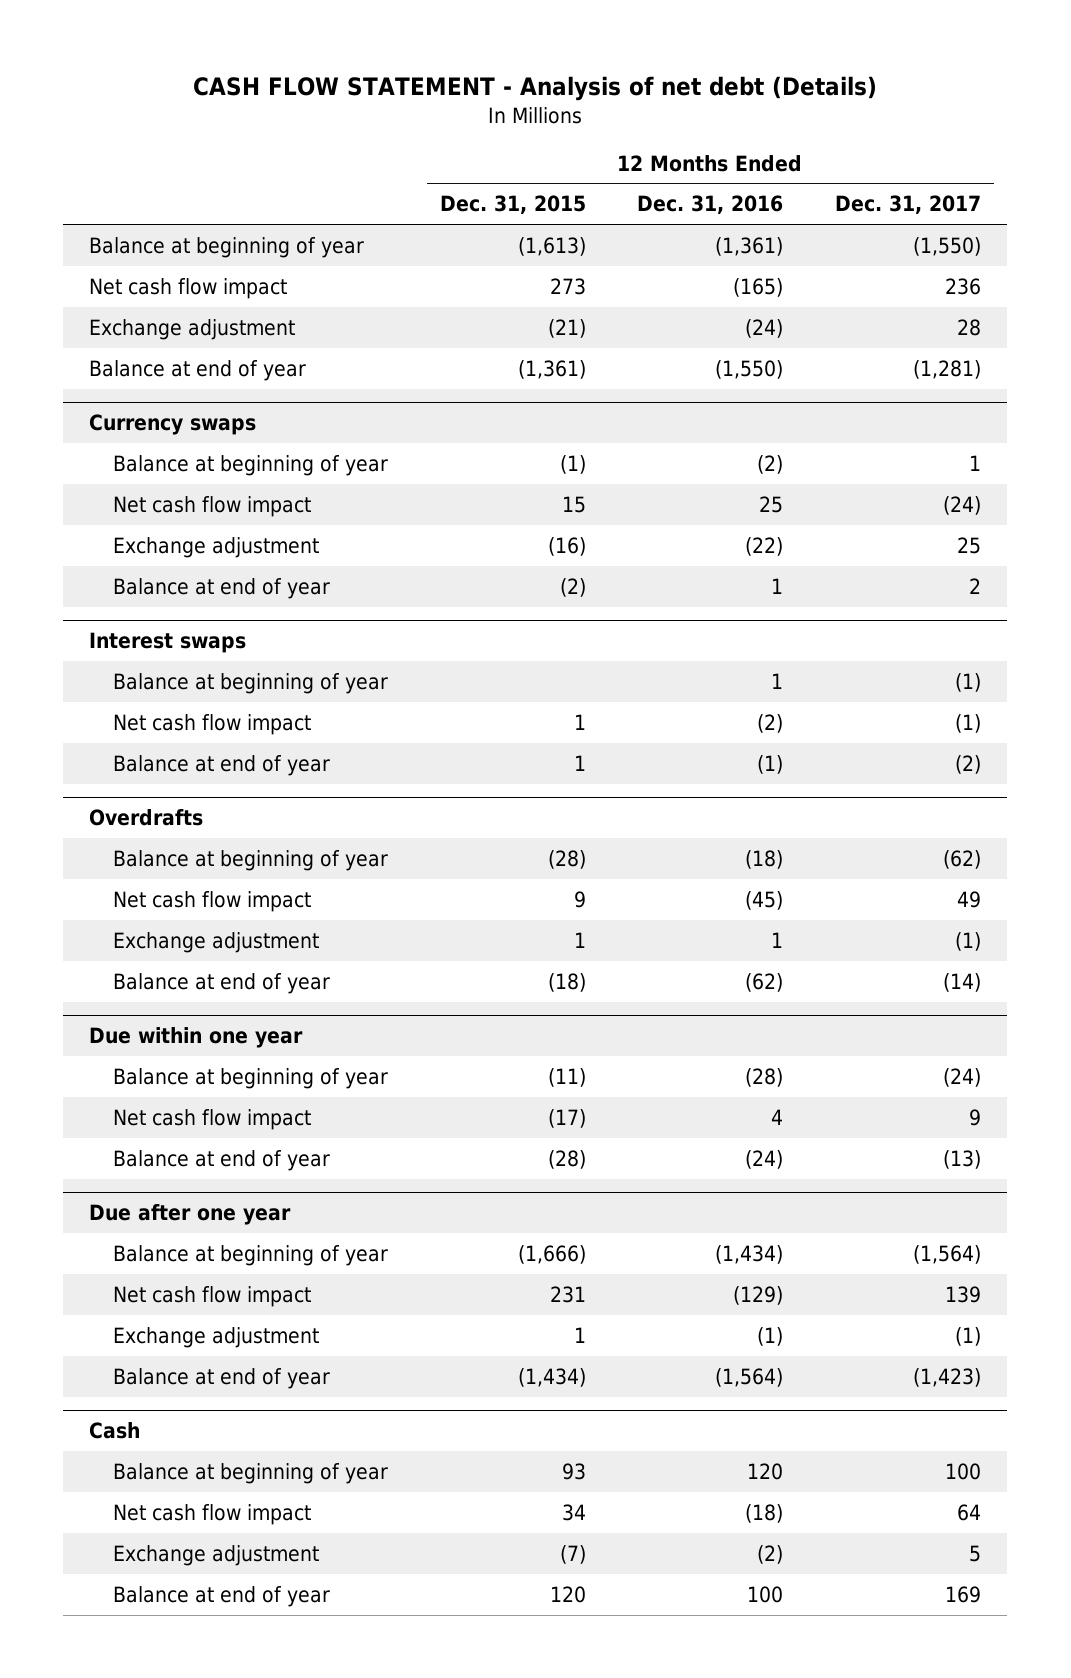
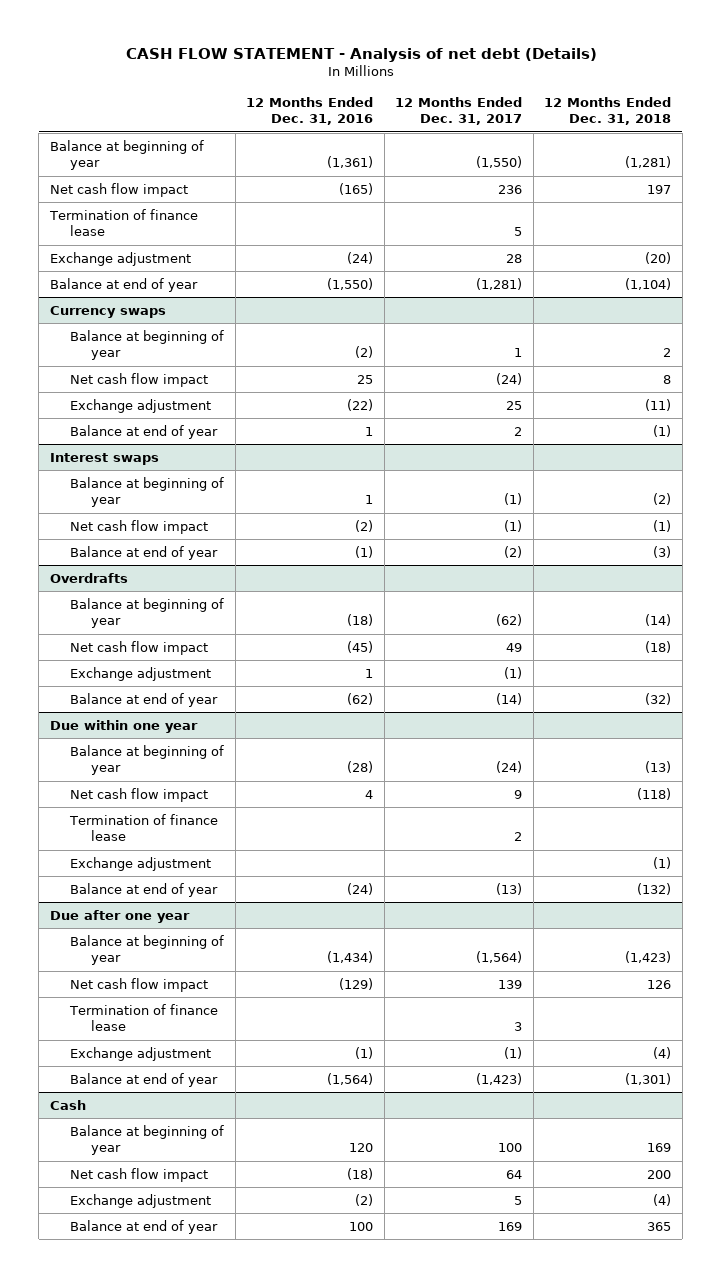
[439,195,586,215] Dec. 31, 2015 -> none
none -> [544,96,672,126] 12 Months Ended Dec. 31, 2018
none -> [48,208,198,237] Termination of finance lease
none -> [69,813,219,842] Termination of finance lease
none -> [70,856,212,871] Exchange adjustment
none -> [69,1003,219,1032] Termination of finance lease

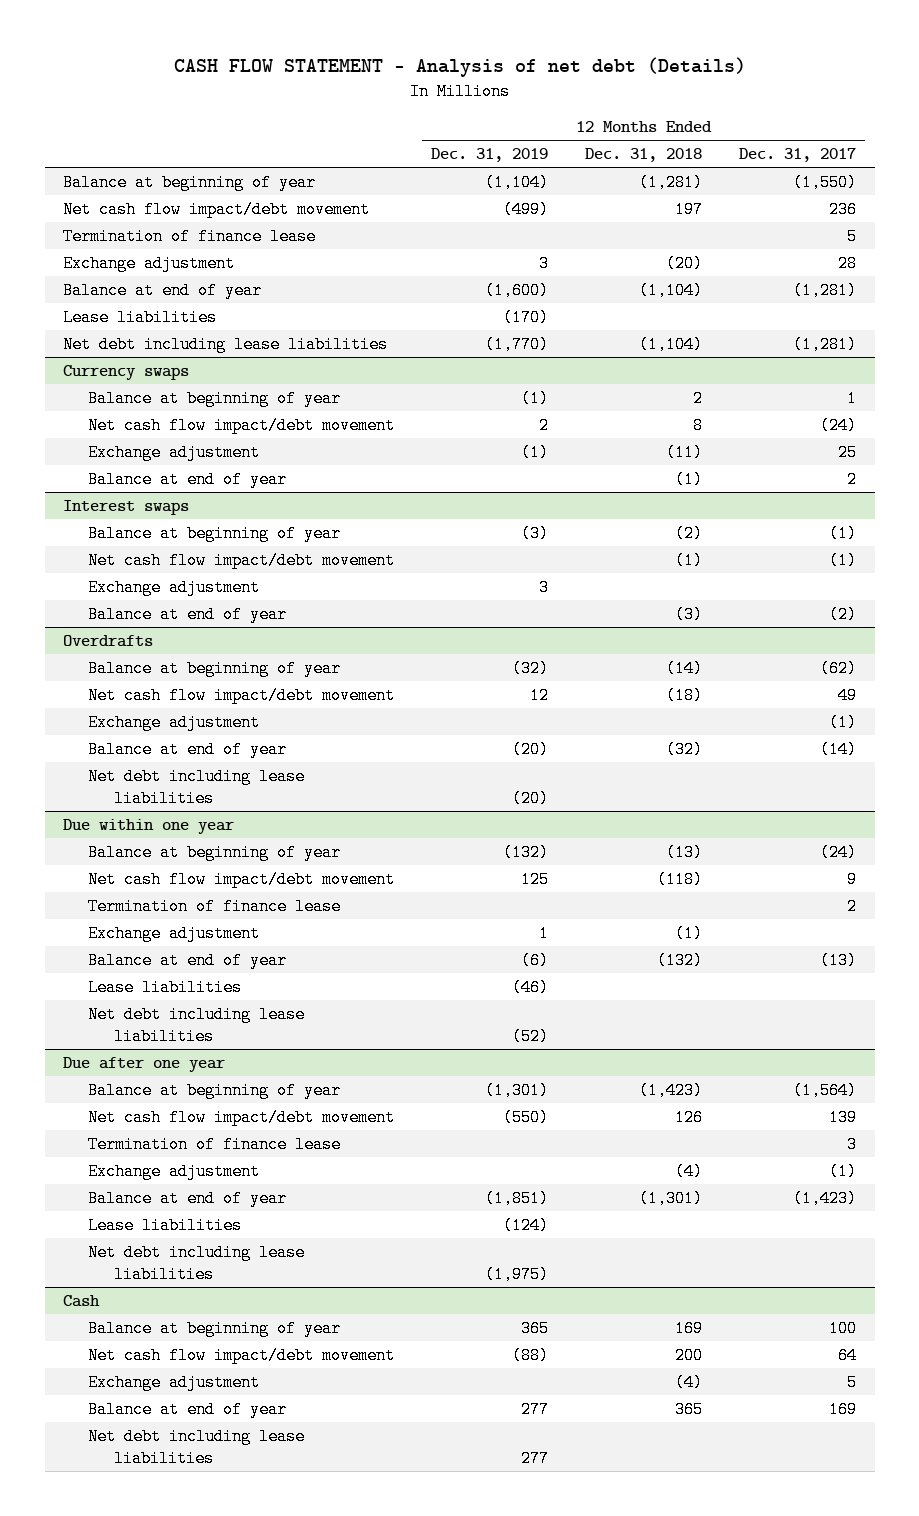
[246,96,374,126] 12 Months Ended Dec. 31, 2016 -> none
none -> [431,148,549,163] Dec. 31, 2019
[49,182,188,197] Net cash flow impact -> [63,200,371,218] Net cash flow impact/debt movement
none -> [63,308,218,326] Lease liabilities
none -> [63,335,389,353] Net debt including lease liabilities
[70,372,209,387] Net cash flow impact -> [88,416,396,434] Net cash flow impact/debt movement
[70,519,209,534] Net cash flow impact -> [88,551,396,569] Net cash flow impact/debt movement
none -> [88,578,261,596] Exchange adjustment
[70,640,209,655] Net cash flow impact -> [88,686,396,704] Net cash flow impact/debt movement
none -> [88,767,306,807] Net debt including lease liabilities
[70,787,209,802] Net cash flow impact -> [88,870,396,888] Net cash flow impact/debt movement
none -> [88,978,243,996] Lease liabilities
none -> [88,1005,306,1045] Net debt including lease liabilities
[70,977,209,992] Net cash flow impact -> [88,1108,396,1126] Net cash flow impact/debt movement
none -> [88,1216,243,1234] Lease liabilities
none -> [88,1243,306,1283] Net debt including lease liabilities
[70,1167,209,1182] Net cash flow impact -> [88,1346,396,1364] Net cash flow impact/debt movement
none -> [88,1427,306,1467] Net debt including lease liabilities

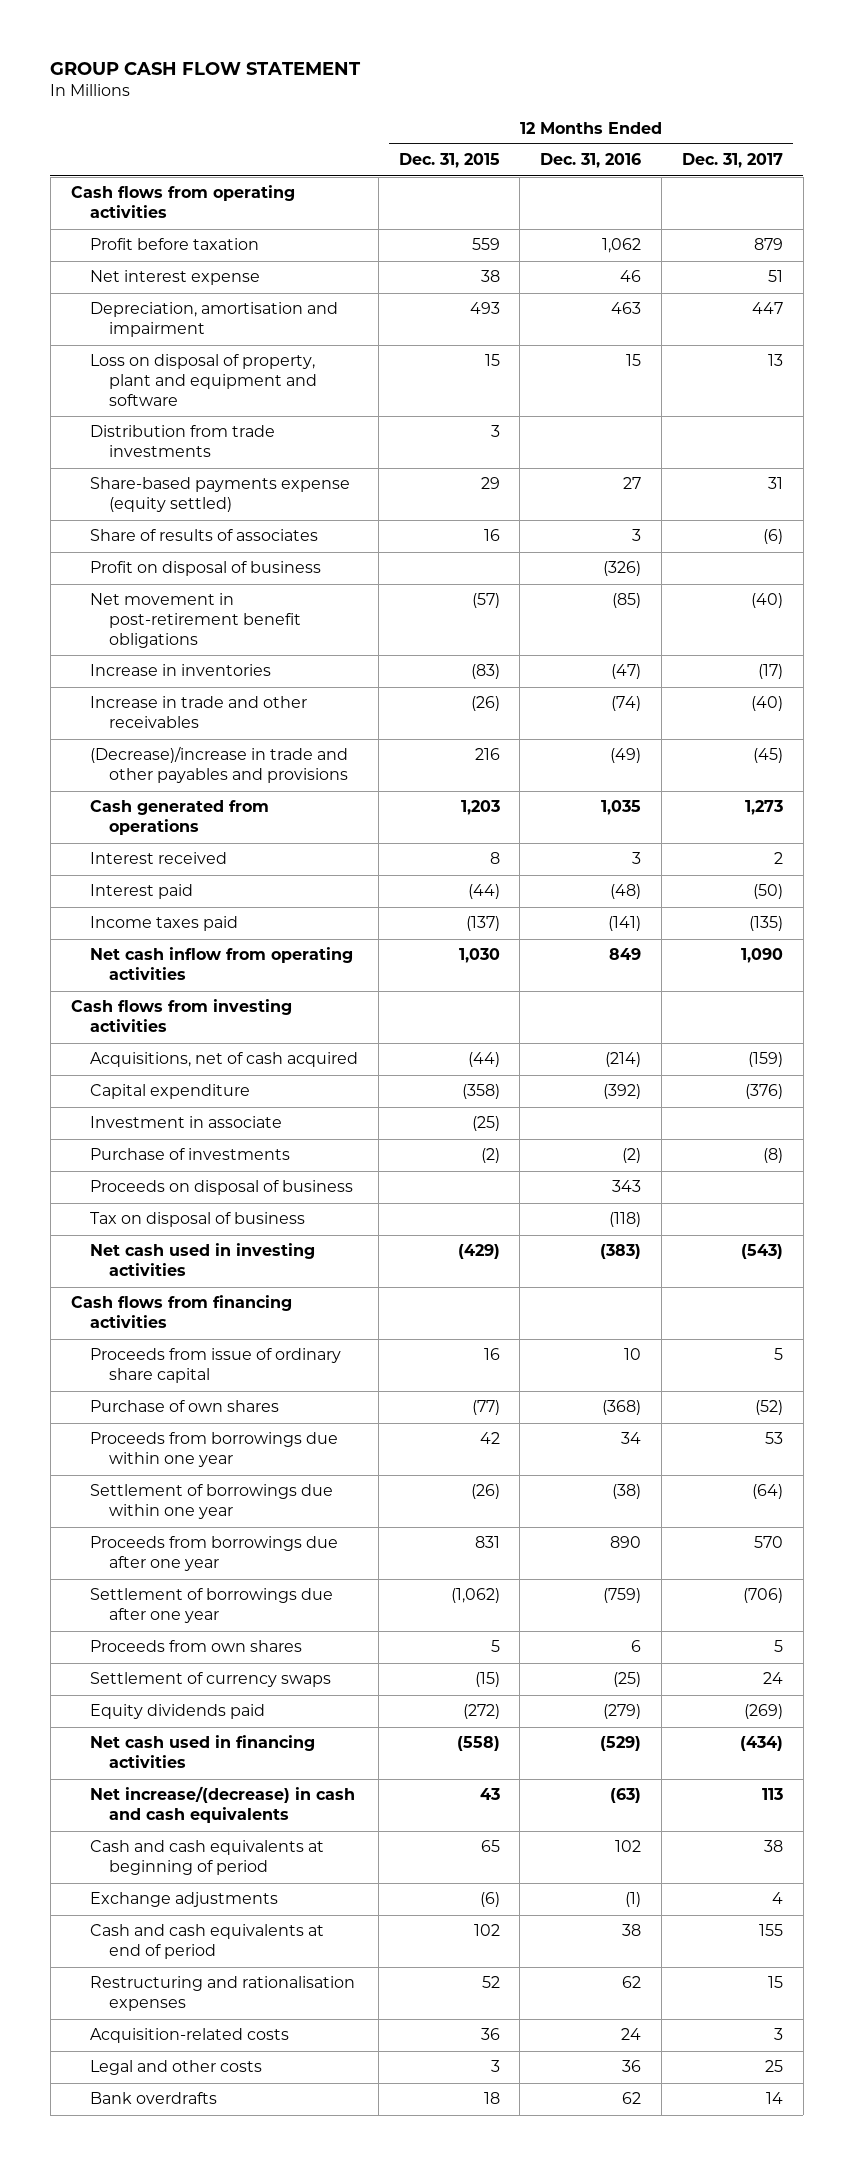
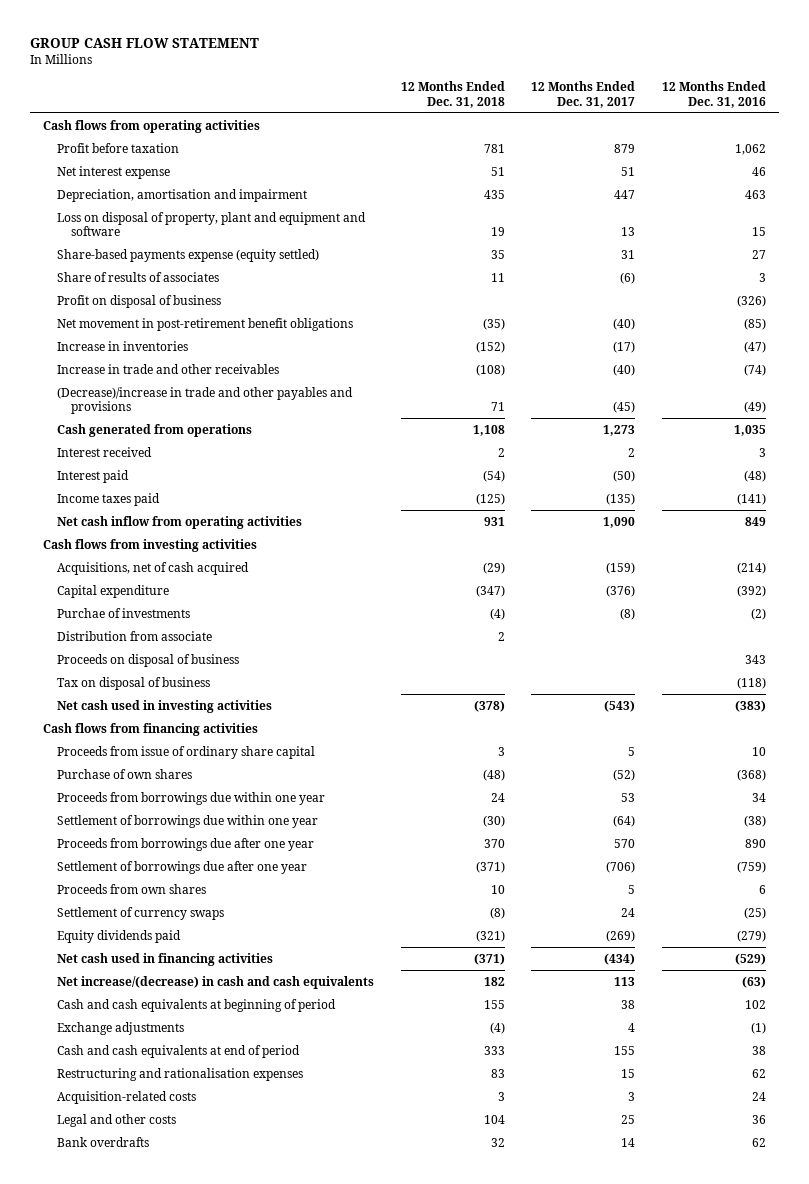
[398,153,500,169] Dec. 31, 2015 -> none
none -> [400,81,505,108] 12 Months Ended Dec. 31, 2018
[90,425,276,458] Distribution from trade investments -> none
[90,1116,283,1129] Investment in associate -> none
[90,1148,291,1161] Purchase of investments -> [57,607,191,618] Purchae of investments
none -> [57,630,213,641] Distribution from associate

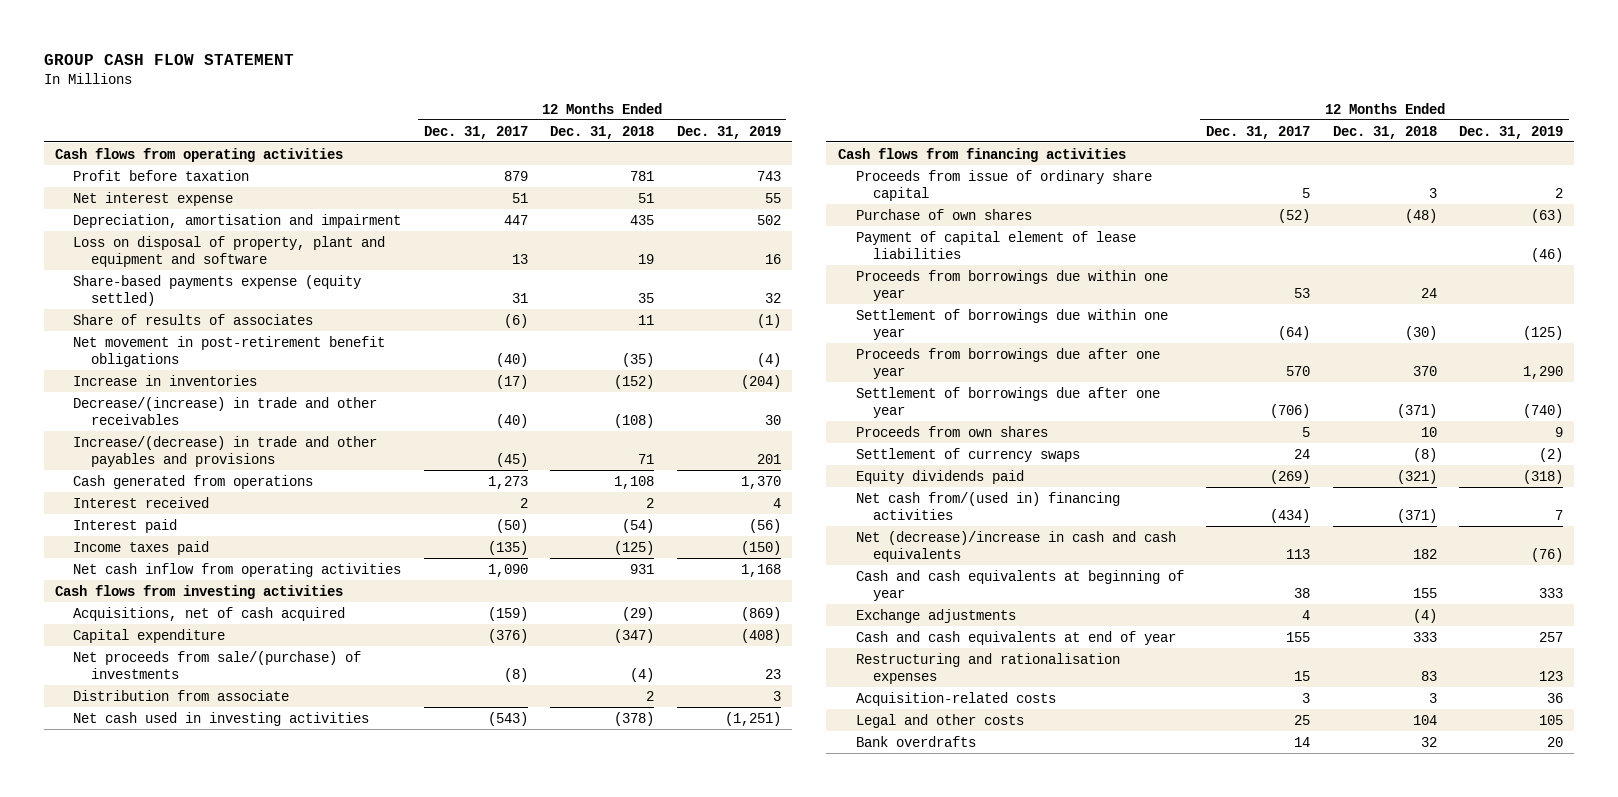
[661,81,766,108] 12 Months Ended Dec. 31, 2016 -> none
none -> [676,125,781,139] Dec. 31, 2019
[57,294,222,308] Profit on disposal of business -> none
[57,363,280,374] Increase in trade and other receivables -> [73,396,378,425] Decrease/(increase) in trade and other receivables
[57,386,354,414] (Decrease)/increase in trade and other payables and provisions -> [73,435,378,467] Increase/(decrease) in trade and other payables and provisions
[57,607,191,618] Purchae of investments -> none
none -> [73,650,362,679] Net proceeds from sale/(purchase) of investments
[57,653,240,667] Proceeds on disposal of business -> none
[57,676,211,690] Tax on disposal of business -> none
none -> [855,230,1136,259] Payment of capital element of lease liabilities
[57,952,274,966] Net cash used in financing activities -> [855,491,1120,520] Net cash from/(used in) financing activities
[57,975,375,989] Net increase/(decrease) in cash and cash equivalents -> [855,530,1176,562] Net (decrease)/increase in cash and cash equivalents
[57,998,337,1012] Cash and cash equivalents at beginning of period -> [855,569,1184,601] Cash and cash equivalents at beginning of year
[57,1044,301,1058] Cash and cash equivalents at end of period -> [855,630,1176,645] Cash and cash equivalents at end of year

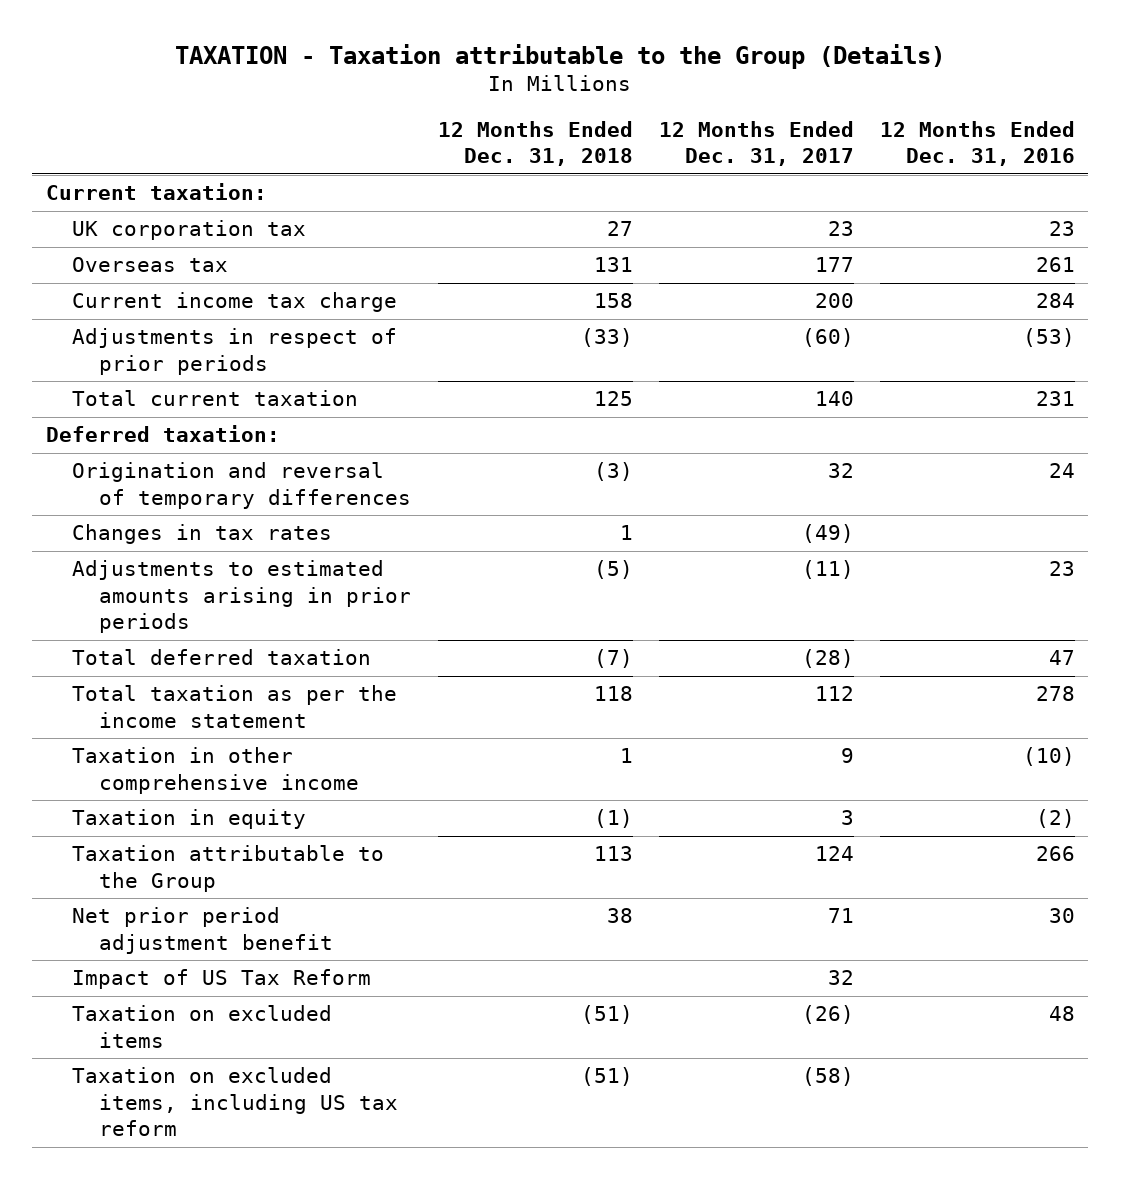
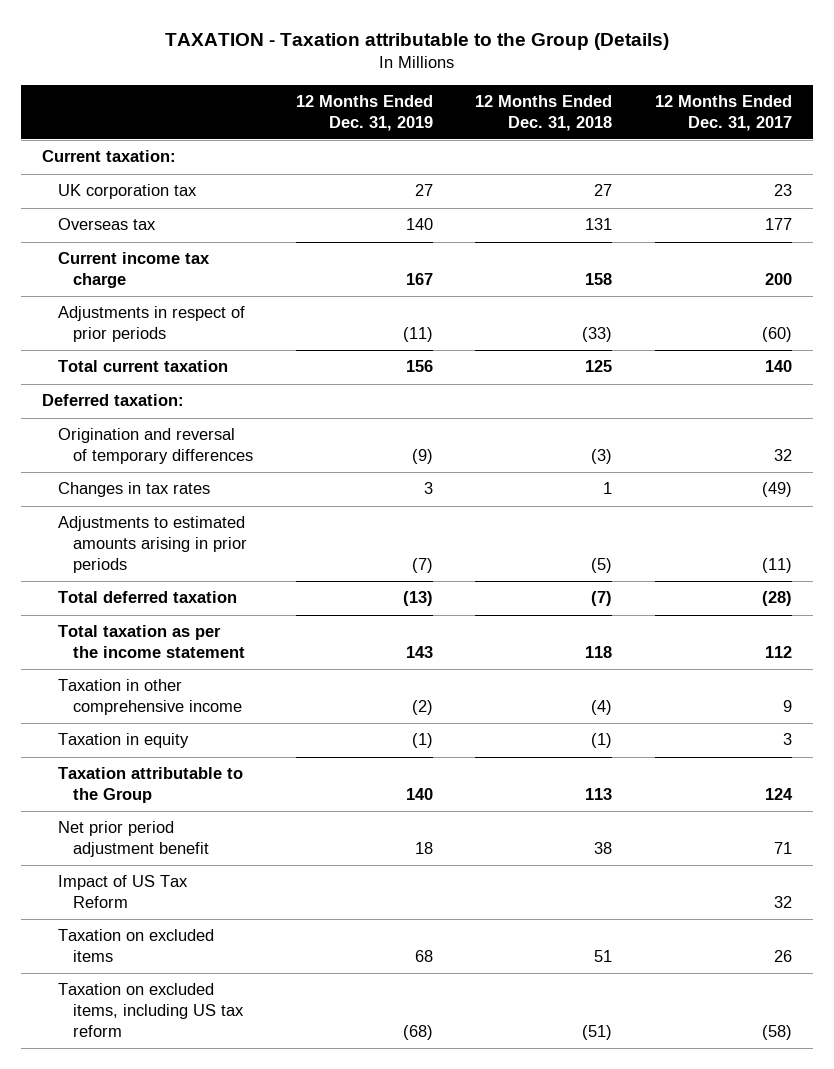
[880,120,1076,167] 12 Months Ended Dec. 31, 2016 -> none
none -> [295,94,433,131] 12 Months Ended Dec. 31, 2019
[619,748,633,764] 1 -> [591,699,613,715] (4)
[580,1005,633,1025] (51) -> [594,949,613,962] 51
[801,1005,854,1025] (26) -> [773,949,792,962] 26

